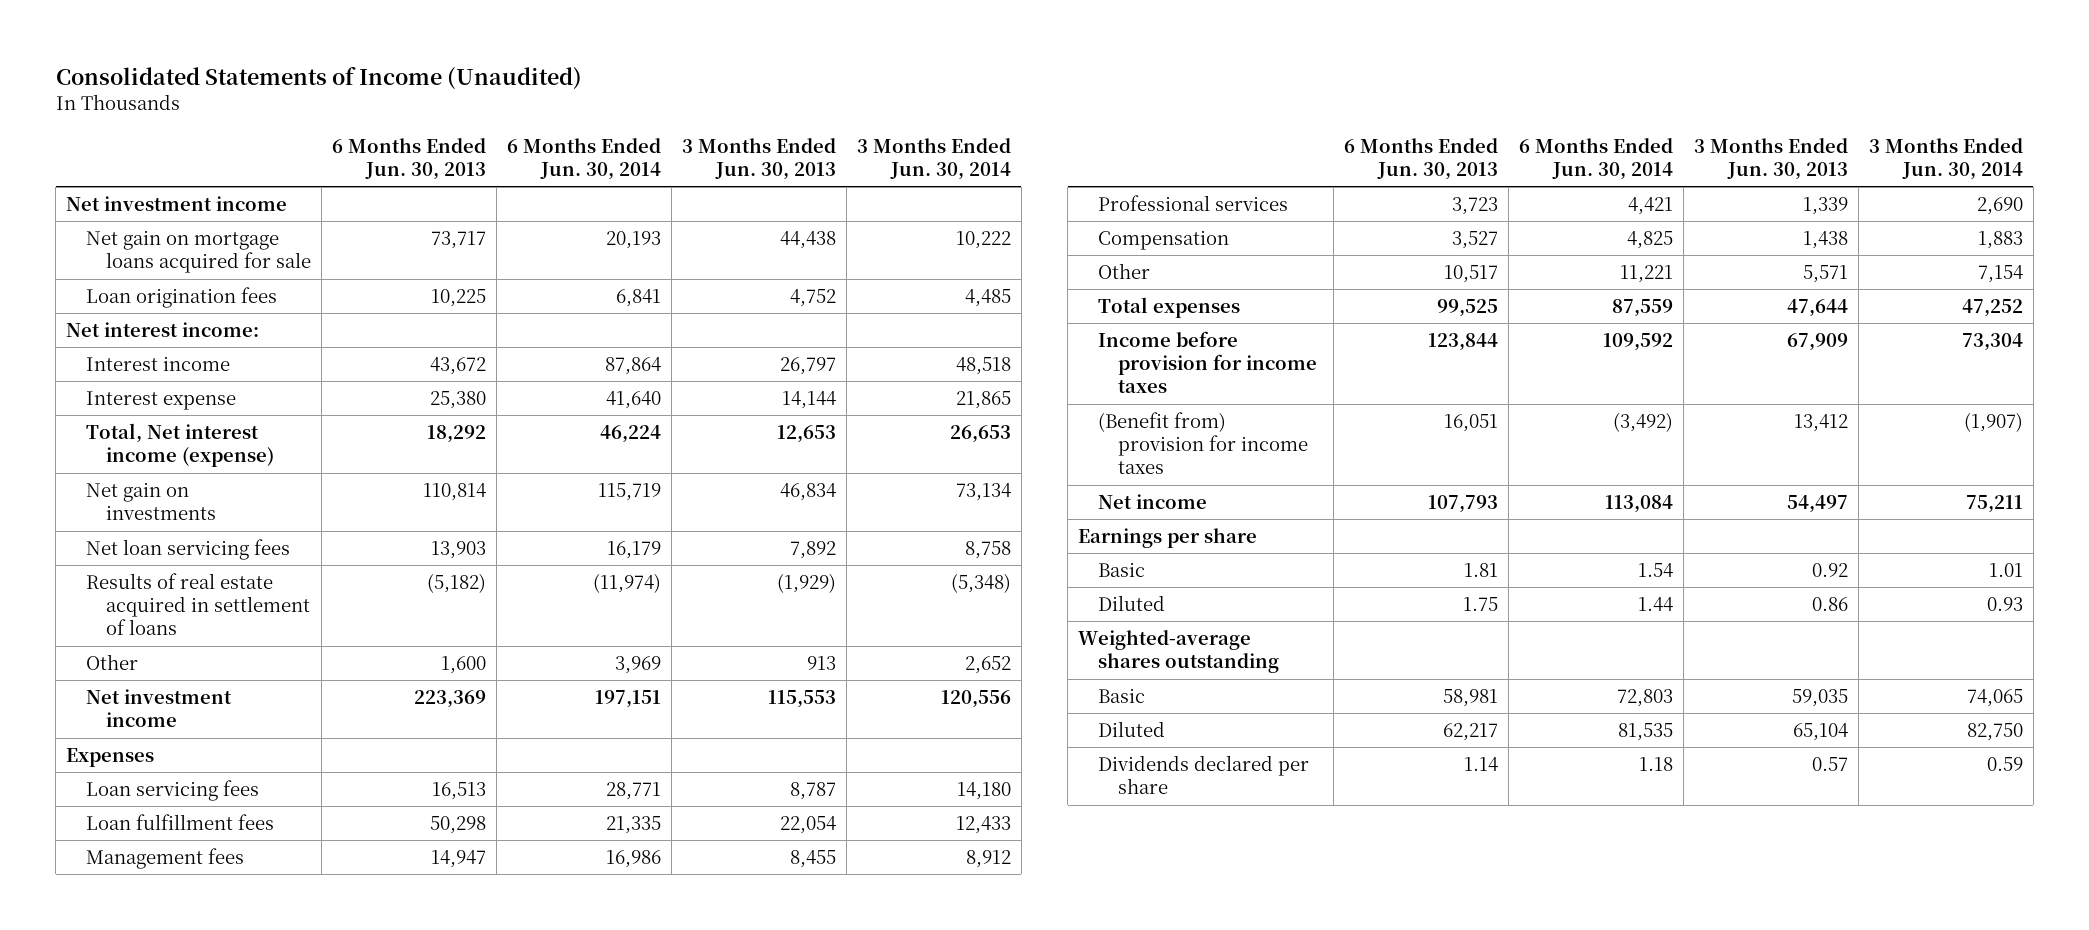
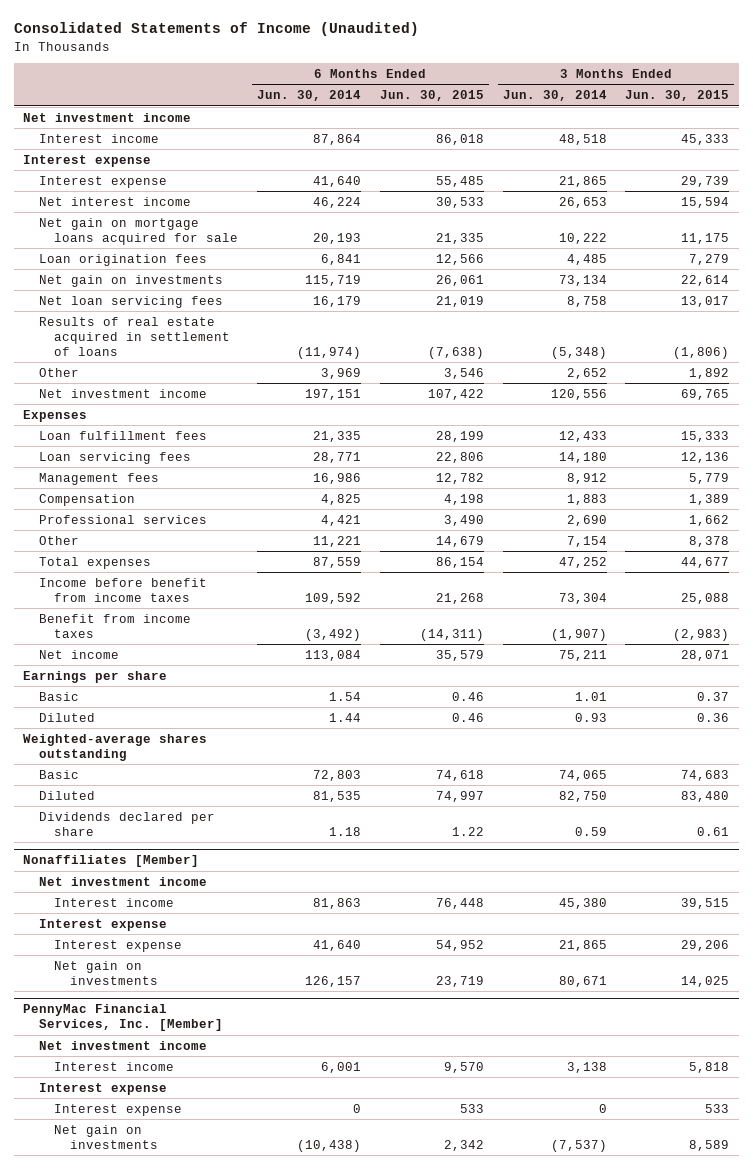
[332,137,487,180] 6 Months Ended Jun. 30, 2013 -> none
[682,137,837,180] 3 Months Ended Jun. 30, 2013 -> none
none -> [379,90,484,102] Jun. 30, 2015
none -> [625,90,730,102] Jun. 30, 2015
[66,322,260,338] Net interest income: -> none
none -> [23,154,152,167] Interest expense
[86,423,275,468] Total, Net interest income (expense) -> [38,196,191,206] Net interest income
[86,230,312,274] Net gain on mortgage loans acquired for sale -> [38,217,239,245] Net gain on mortgage loans acquired for sale
[86,287,278,309] Loan origination fees -> [38,253,207,266] Loan origination fees
[86,780,260,802] Loan servicing fees -> [38,451,191,464] Loan servicing fees
[1098,195,1289,212] Professional services -> [38,514,207,524] Professional services
[1098,331,1318,394] Income before provision for income taxes -> [38,577,207,602] Income before benefit from income taxes
[1098,412,1309,475] (Benefit from) provision for income taxes -> [38,613,191,638] Benefit from income taxes
none -> [23,855,200,868] Nonaffiliates [Member]
none -> [38,876,207,886] Net investment income
none -> [54,897,175,907] Interest income
none -> [38,918,167,931] Interest expense
none -> [54,939,183,952] Interest expense
none -> [54,960,158,985] Net gain on investments
none -> [23,1004,223,1032] PennyMac Financial Services, Inc. [Member]
none -> [38,1040,207,1050] Net investment income
none -> [54,1061,175,1071] Interest income
none -> [38,1082,167,1095] Interest expense
none -> [54,1103,183,1116] Interest expense
none -> [54,1124,158,1149] Net gain on investments

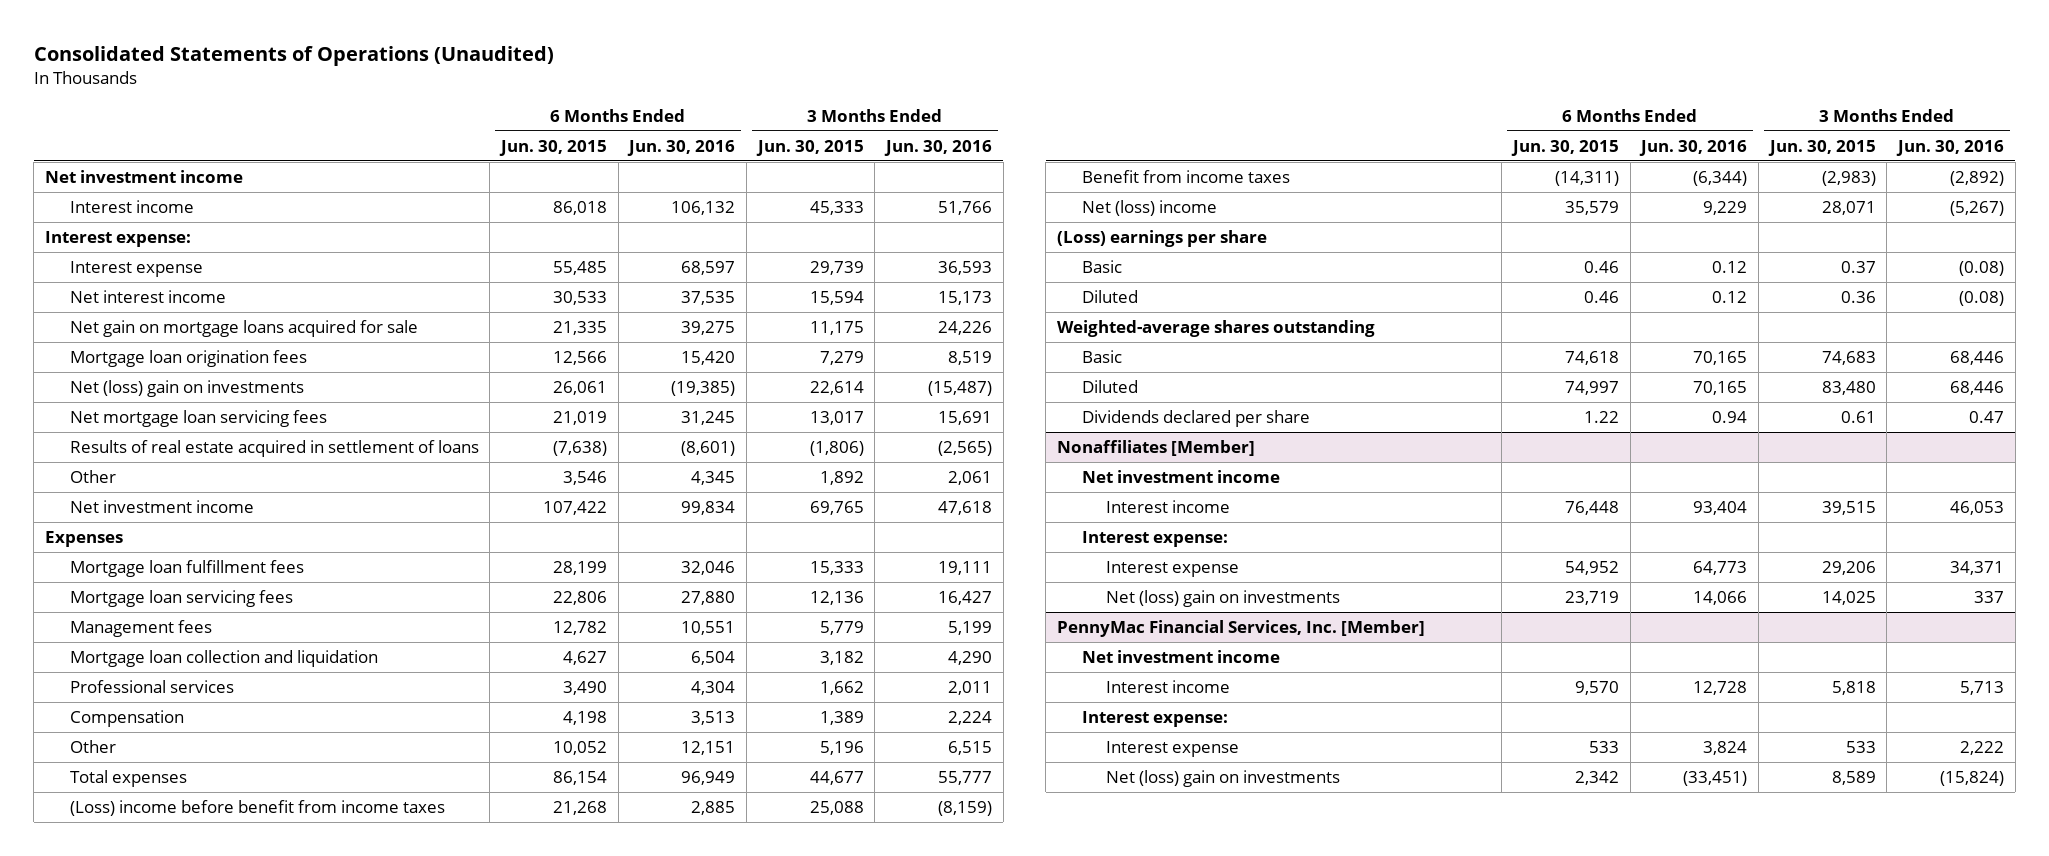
[13,22,419,37] Consolidated Statements of Income (Unaudited) -> [33,45,554,66] Consolidated Statements of Operations (Unaudited)
[257,90,362,102] Jun. 30, 2014 -> none
[502,90,607,102] Jun. 30, 2014 -> none
none -> [627,139,736,156] Jun. 30, 2016
none -> [883,139,992,156] Jun. 30, 2016
[23,154,152,167] Interest expense -> [45,231,192,248] Interest expense:
[38,253,207,266] Loan origination fees -> [69,350,307,368] Mortgage loan origination fees
[38,274,223,287] Net gain on investments -> [69,380,304,398] Net (loss) gain on investments
[38,295,223,308] Net loan servicing fees -> [69,410,327,428] Net mortgage loan servicing fees
[38,430,207,440] Loan fulfillment fees -> [69,560,304,578] Mortgage loan fulfillment fees
[38,451,191,464] Loan servicing fees -> [69,590,293,608] Mortgage loan servicing fees
none -> [69,650,378,668] Mortgage loan collection and liquidation
[38,493,135,506] Compensation -> [69,710,184,728] Compensation
[435,535,484,547] 14,679 -> [553,741,608,756] 10,052
[689,535,730,547] 8,378 -> [819,741,864,756] 5,196
[38,577,207,602] Income before benefit from income taxes -> [69,800,445,817] (Loss) income before benefit from income taxes
[38,649,119,659] Net income -> [1081,200,1217,217] Net (loss) income
[23,670,168,683] Earnings per share -> [1057,230,1268,248] (Loss) earnings per share
[38,918,167,931] Interest expense -> [1081,531,1228,548] Interest expense:
[54,960,158,985] Net gain on investments -> [1106,590,1341,608] Net (loss) gain on investments
[38,1082,167,1095] Interest expense -> [1081,711,1228,728] Interest expense:
[54,1124,158,1149] Net gain on investments -> [1106,770,1341,788] Net (loss) gain on investments

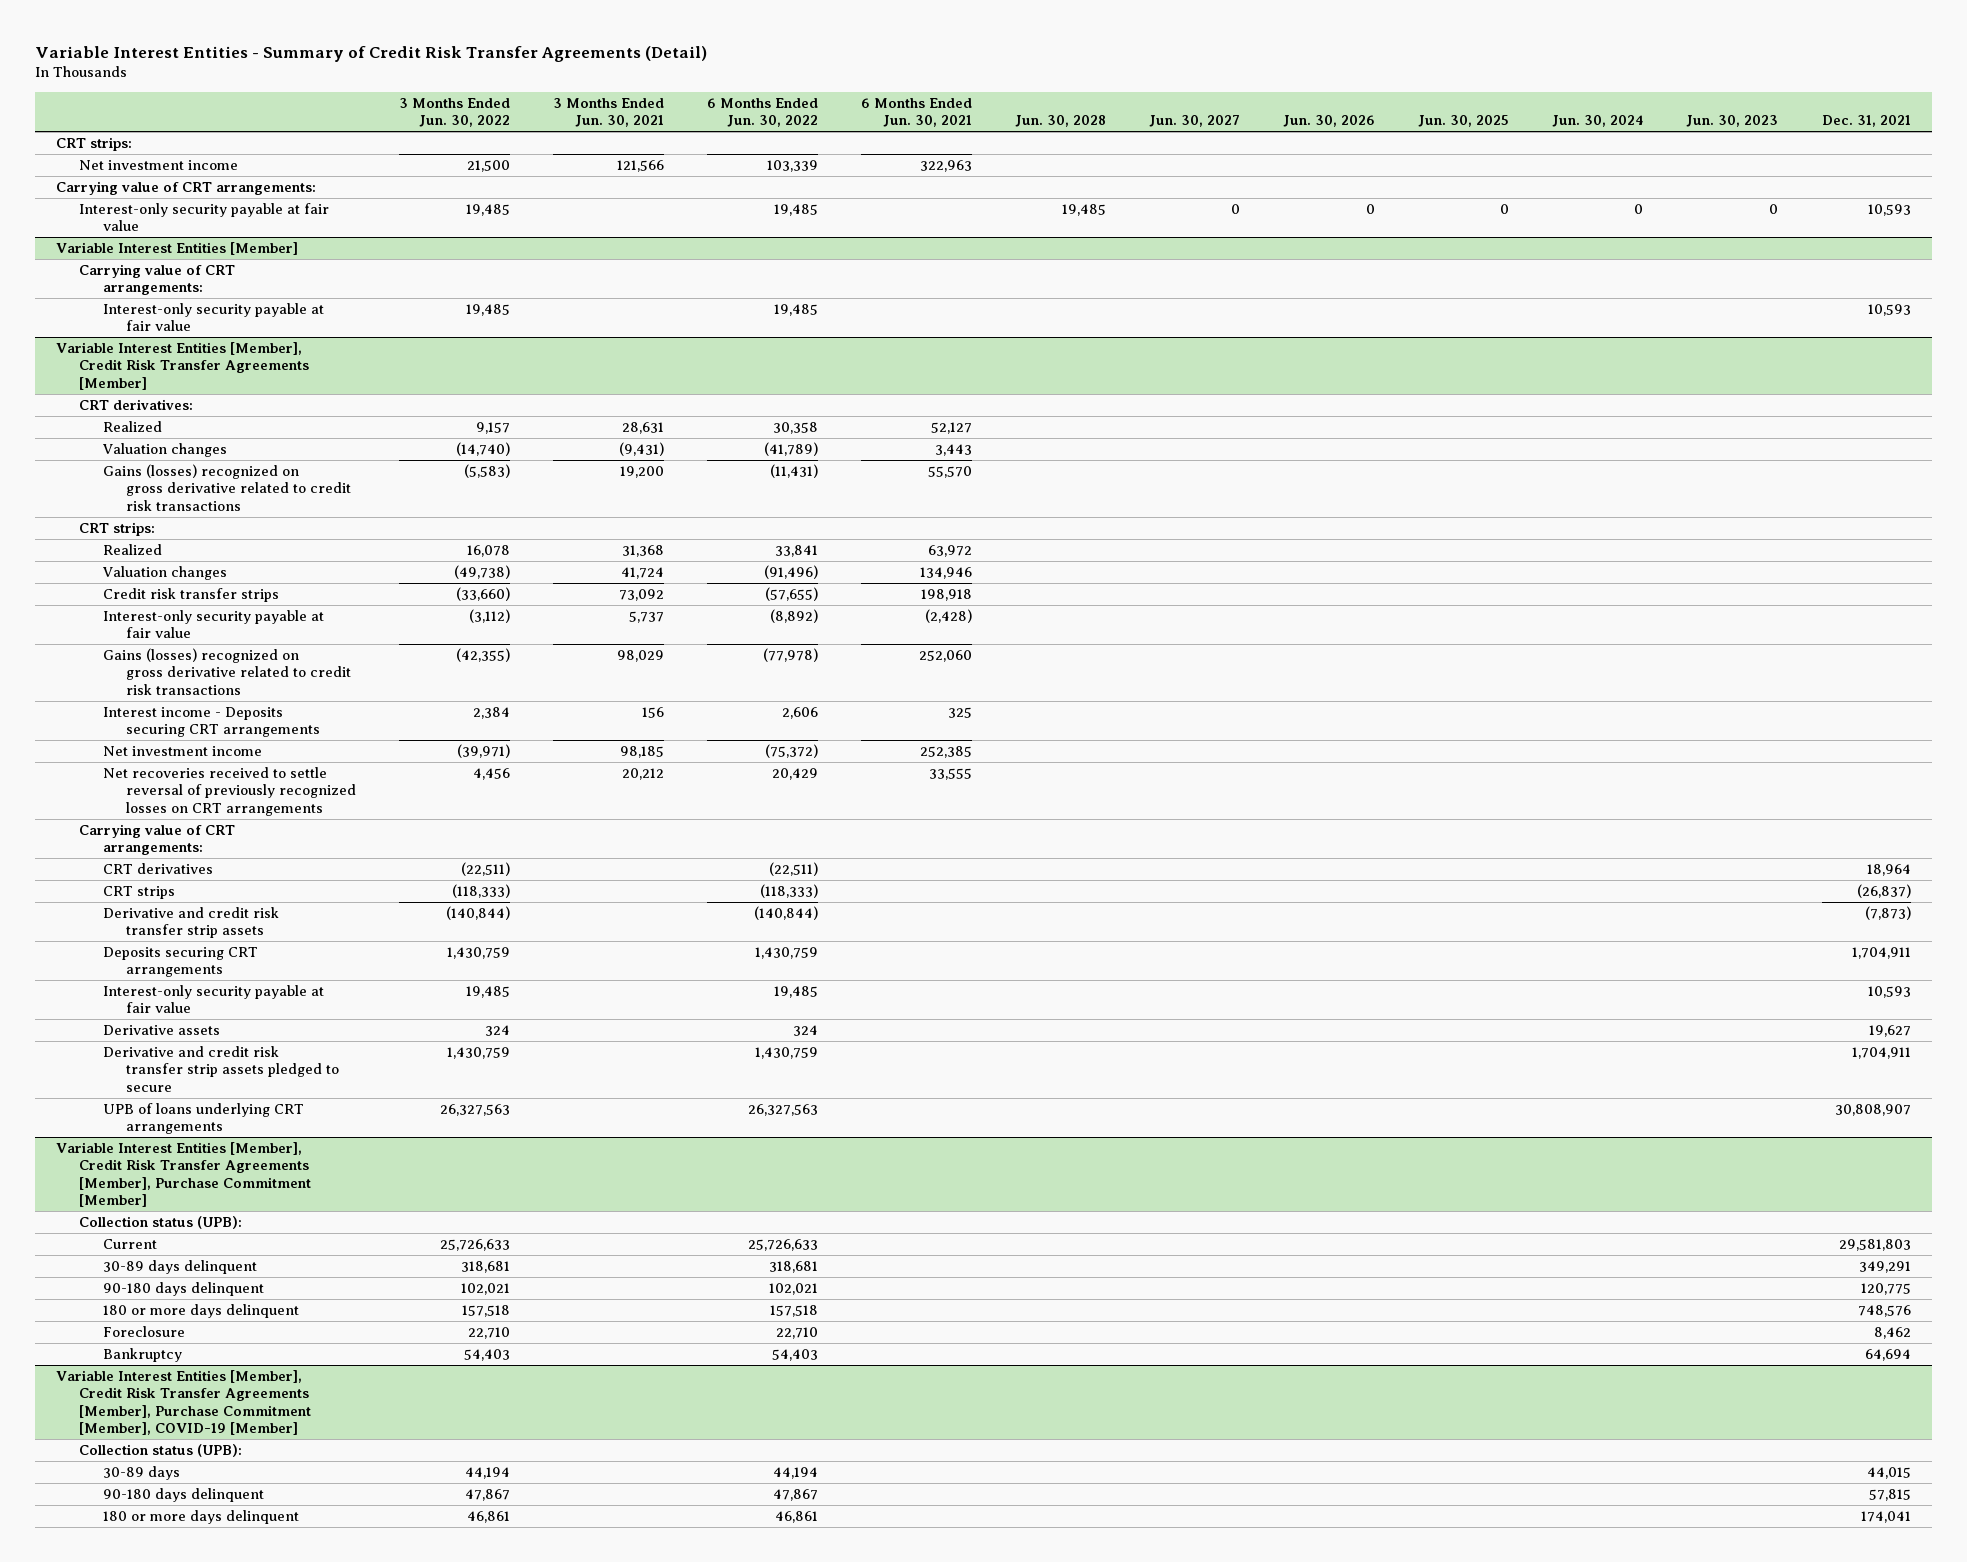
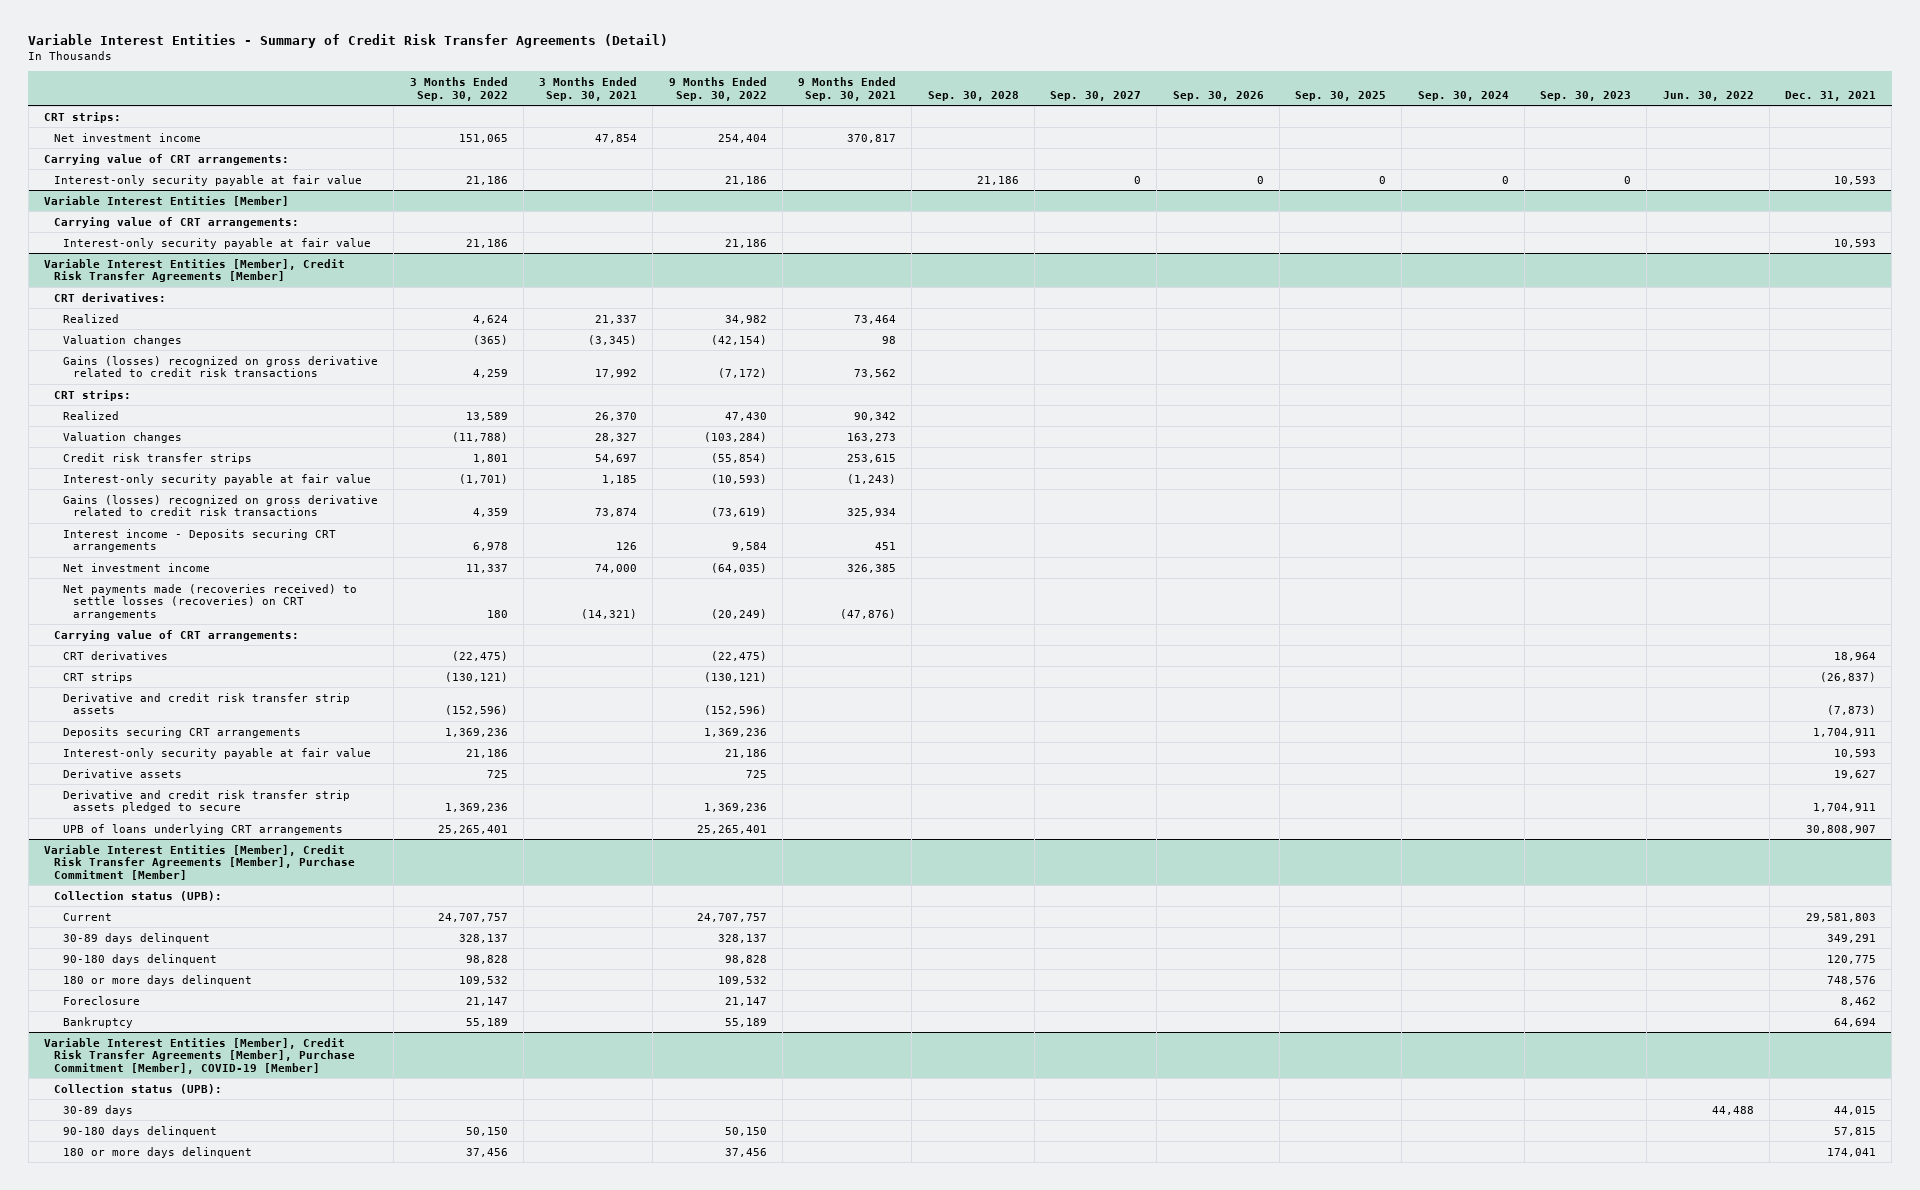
[398,98,510,128] 3 Months Ended Jun. 30, 2022 -> none
[552,98,664,128] 3 Months Ended Jun. 30, 2021 -> none
[707,98,819,128] 6 Months Ended Jun. 30, 2022 -> none
[861,98,973,128] 6 Months Ended Jun. 30, 2021 -> none
[1015,115,1107,128] Jun. 30, 2028 -> none
[1149,115,1241,128] Jun. 30, 2027 -> none
[1283,115,1376,128] Jun. 30, 2026 -> none
[1418,115,1510,128] Jun. 30, 2025 -> none
[1552,115,1644,128] Jun. 30, 2024 -> none
[1686,115,1779,128] Jun. 30, 2023 -> none
none -> [409,76,508,101] 3 Months Ended Sep. 30, 2022
none -> [539,76,638,101] 3 Months Ended Sep. 30, 2021
none -> [668,76,767,101] 9 Months Ended Sep. 30, 2022
none -> [798,76,897,101] 9 Months Ended Sep. 30, 2021
none -> [927,90,1019,101] Sep. 30, 2028
none -> [1050,90,1142,101] Sep. 30, 2027
none -> [1172,90,1264,101] Sep. 30, 2026
none -> [1295,90,1387,101] Sep. 30, 2025
none -> [1417,90,1509,101] Sep. 30, 2024
none -> [1540,90,1632,101] Sep. 30, 2023
none -> [1662,90,1754,101] Jun. 30, 2022
[102,767,356,816] Net recoveries received to settle reversal of previously recognized losses on CRT arrangements -> [63,583,358,620] Net payments made (recoveries received) to settle losses (recoveries) on CRT arrangements

